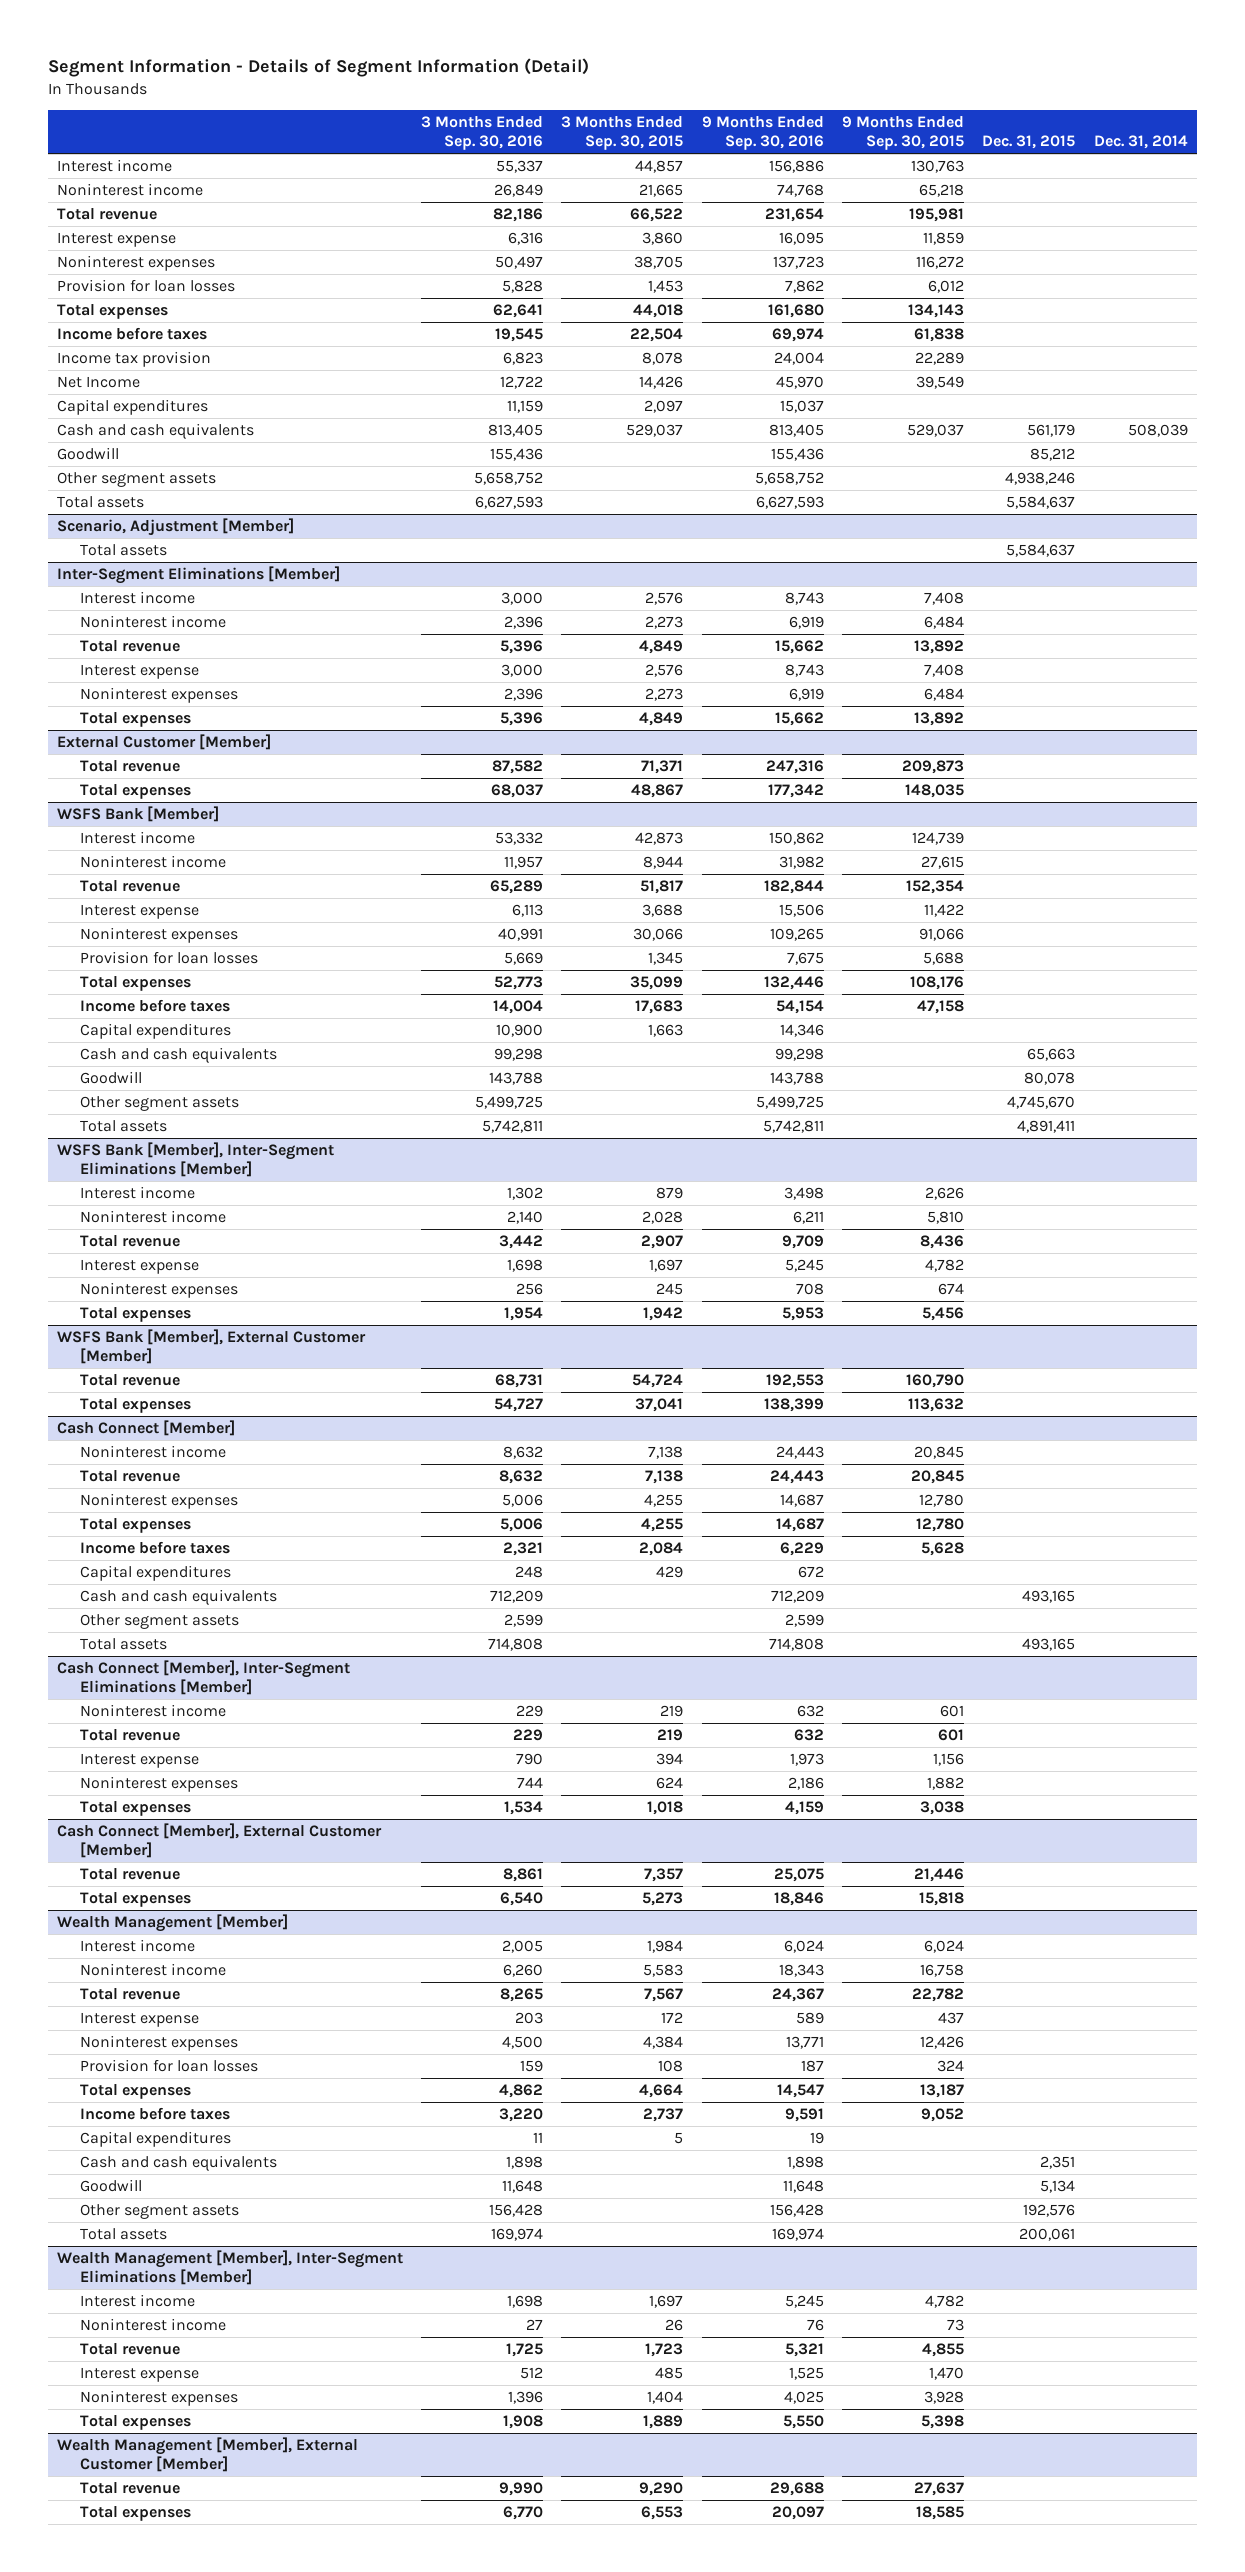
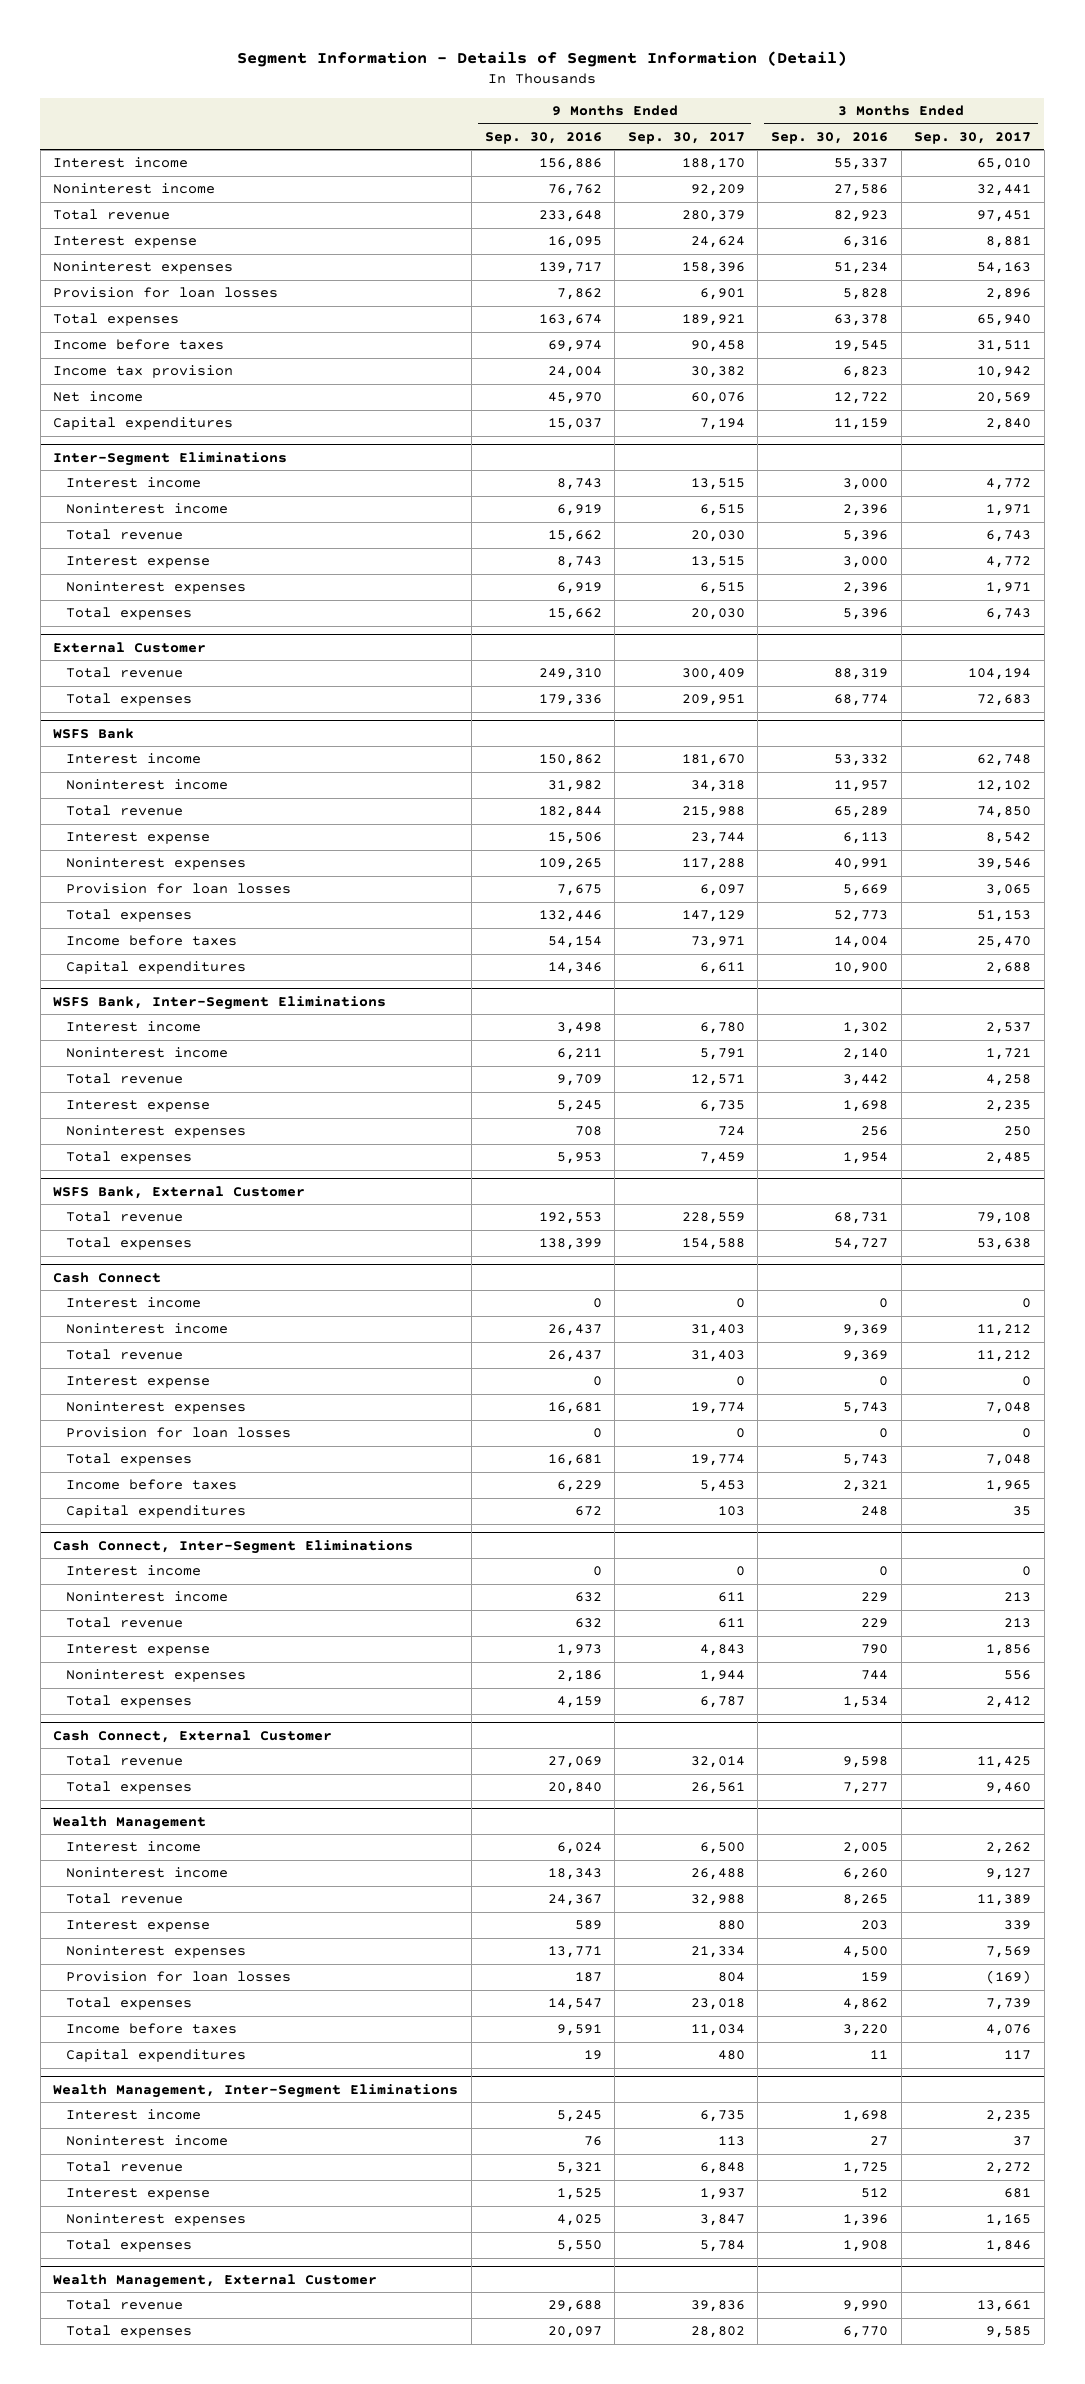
[561,115,684,150] 3 Months Ended Sep. 30, 2015 -> none
[842,115,965,150] 9 Months Ended Sep. 30, 2015 -> none
[982,134,1076,149] Dec. 31, 2015 -> none
[1093,134,1188,149] Dec. 31, 2014 -> none
none -> [627,131,745,144] Sep. 30, 2017
none -> [914,131,1032,144] Sep. 30, 2017
[494,184,544,198] 26,849 -> [834,184,889,197] 27,586
[776,184,824,198] 74,768 -> [547,184,602,197] 76,762
[493,208,544,223] 82,186 -> [834,210,889,223] 82,923
[764,208,824,223] 231,654 -> [538,210,602,223] 233,648
[495,256,544,270] 50,497 -> [834,262,889,275] 51,234
[772,256,824,270] 137,723 -> [538,262,602,275] 139,717
[493,304,544,319] 62,641 -> [834,314,889,327] 63,378
[767,304,824,319] 161,680 -> [538,314,602,327] 163,674
[56,376,140,389] Net Income -> [53,391,144,403] Net income
[56,423,254,440] Cash and cash equivalents -> none
[56,447,119,461] Goodwill -> none
[56,472,216,488] Other segment assets -> none
[56,496,144,509] Total assets -> none
[56,518,294,537] Scenario, Adjustment [Member] -> none
[80,544,168,557] Total assets -> none
[56,566,340,585] Inter-Segment Eliminations [Member] -> [53,452,288,467] Inter-Segment Eliminations
[56,734,271,751] External Customer [Member] -> [53,642,207,654] External Customer
[492,760,544,775] 87,582 -> [834,668,889,681] 88,319
[765,760,824,775] 247,316 -> [538,668,602,681] 249,310
[491,784,544,799] 68,037 -> [834,694,889,707] 68,774
[767,784,824,799] 177,342 -> [538,694,602,707] 179,336
[56,806,219,823] WSFS Bank [Member] -> [53,728,135,740] WSFS Bank
[80,1047,278,1064] Cash and cash equivalents -> none
[80,1071,143,1085] Goodwill -> none
[80,1096,240,1112] Other segment assets -> none
[80,1120,168,1133] Total assets -> none
[56,1142,334,1178] WSFS Bank [Member], Inter-Segment Eliminations [Member] -> [53,996,387,1011] WSFS Bank, Inter-Segment Eliminations
[56,1329,366,1365] WSFS Bank [Member], External Customer [Member] -> [53,1186,306,1200] WSFS Bank, External Customer
[56,1420,235,1437] Cash Connect [Member] -> [53,1272,162,1284] Cash Connect
none -> [66,1297,202,1309] Interest income
[503,1446,544,1460] 8,632 -> [843,1324,889,1337] 9,369
[775,1446,824,1460] 24,443 -> [547,1324,602,1337] 26,437
[499,1470,544,1485] 8,632 -> [843,1350,889,1363] 9,369
[769,1470,824,1485] 24,443 -> [547,1350,602,1363] 26,437
none -> [66,1376,211,1389] Interest expense
[502,1494,544,1508] 5,006 -> [843,1402,889,1415] 5,743
[779,1494,824,1508] 14,687 -> [547,1402,602,1415] 16,681
none -> [66,1427,292,1439] Provision for loan losses
[500,1518,544,1533] 5,006 -> [843,1454,889,1467] 5,743
[775,1518,824,1533] 14,687 -> [547,1454,602,1467] 16,681
[80,1589,278,1606] Cash and cash equivalents -> none
[80,1614,240,1630] Other segment assets -> none
[80,1638,168,1651] Total assets -> none
[56,1660,350,1696] Cash Connect [Member], Inter-Segment Eliminations [Member] -> [53,1540,414,1555] Cash Connect, Inter-Segment Eliminations
none -> [66,1565,202,1577] Interest income
[56,1823,382,1859] Cash Connect [Member], External Customer [Member] -> [53,1730,333,1744] Cash Connect, External Customer
[503,1868,544,1883] 8,861 -> [843,1756,889,1769] 9,598
[773,1868,824,1883] 25,075 -> [547,1756,602,1769] 27,069
[500,1892,544,1907] 6,540 -> [843,1782,889,1795] 7,277
[773,1892,824,1907] 18,846 -> [547,1782,602,1795] 20,840
[56,1914,288,1933] Wealth Management [Member] -> [53,1816,207,1831] Wealth Management
[80,2155,278,2172] Cash and cash equivalents -> none
[80,2179,143,2193] Goodwill -> none
[80,2204,240,2220] Other segment assets -> none
[80,2228,168,2241] Total assets -> none
[56,2250,403,2286] Wealth Management [Member], Inter-Segment Eliminations [Member] -> [53,2084,459,2099] Wealth Management, Inter-Segment Eliminations
[56,2437,358,2473] Wealth Management [Member], External Customer [Member] -> [53,2274,378,2289] Wealth Management, External Customer

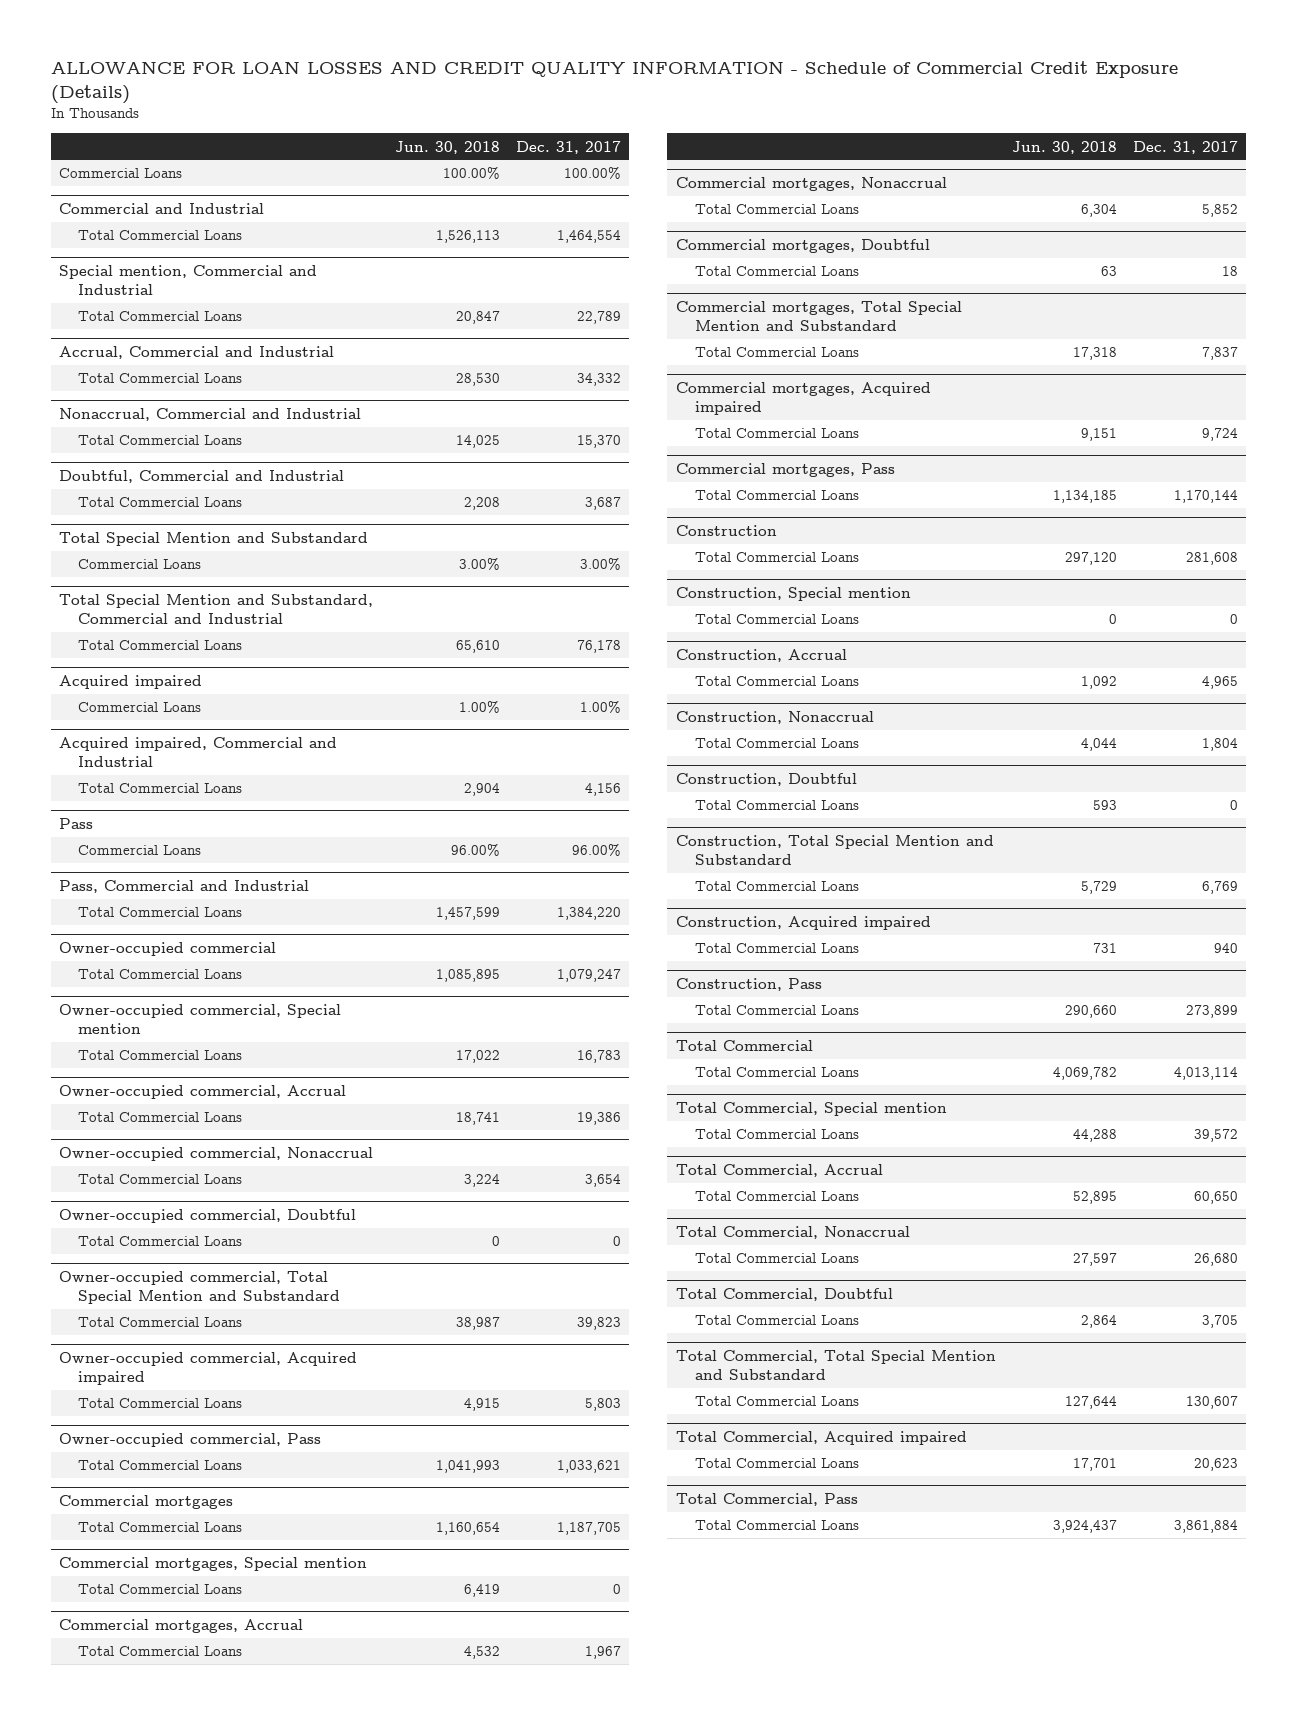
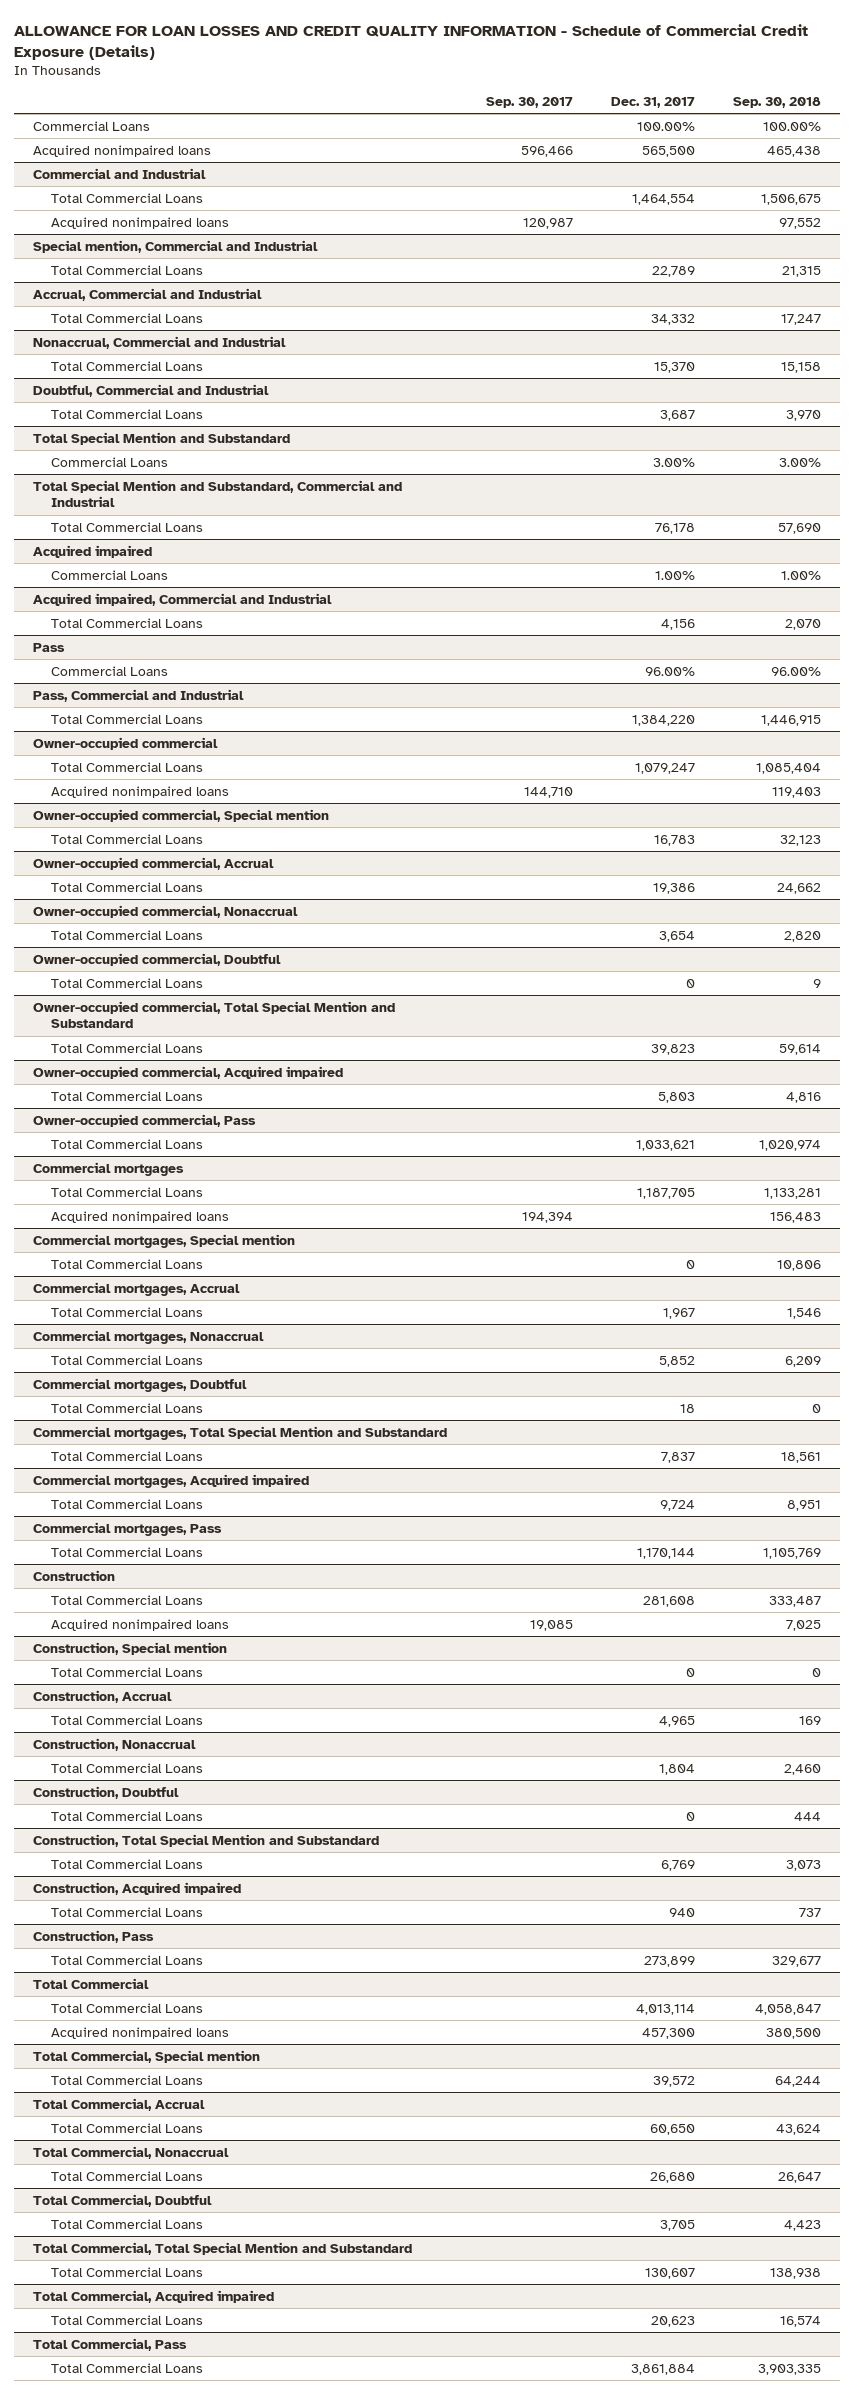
[395,140,501,154] Jun. 30, 2018 -> none
none -> [485,96,573,108] Sep. 30, 2017
none -> [733,96,822,108] Sep. 30, 2018
none -> [33,144,212,157] Acquired nonimpaired loans
none -> [51,216,230,229] Acquired nonimpaired loans
none -> [51,785,230,798] Acquired nonimpaired loans
none -> [51,1210,230,1223] Acquired nonimpaired loans
none -> [51,1618,230,1631] Acquired nonimpaired loans
none -> [51,2026,230,2039] Acquired nonimpaired loans

